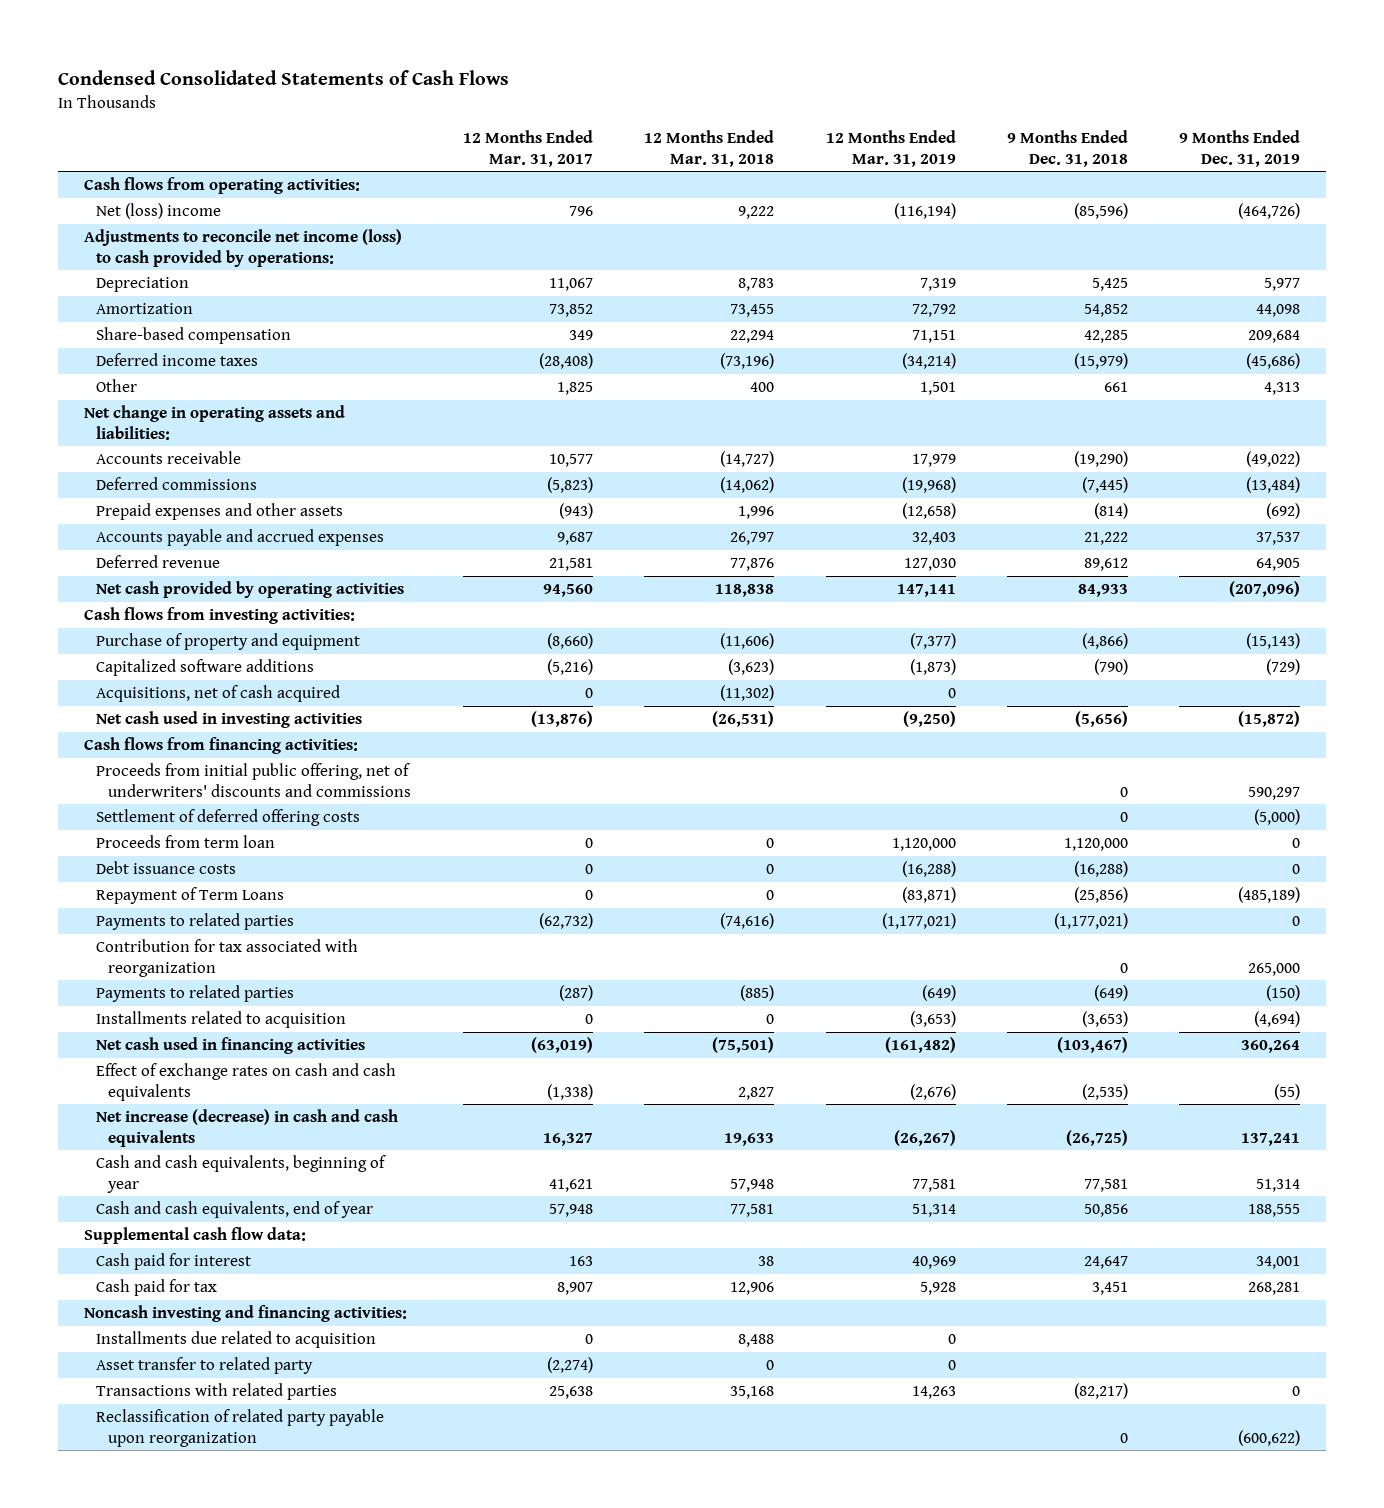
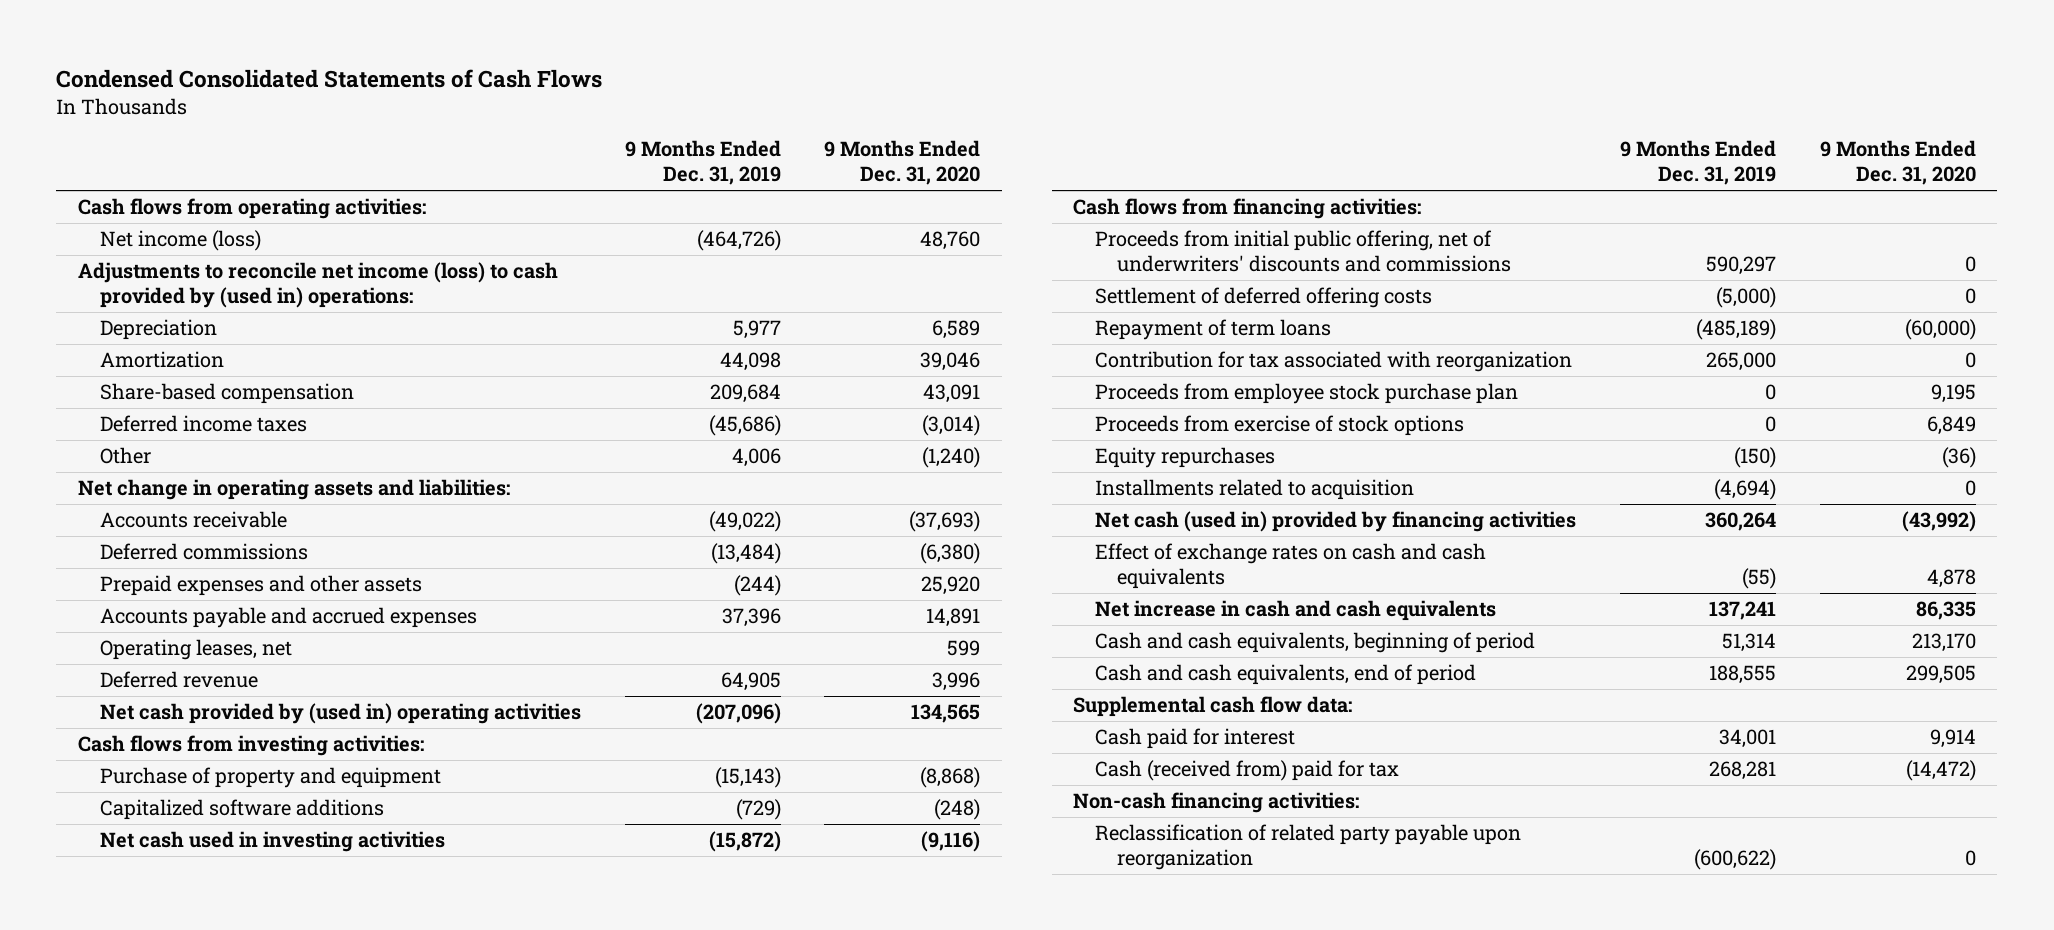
[462,130,593,167] 12 Months Ended Mar. 31, 2017 -> none
[644,130,775,167] 12 Months Ended Mar. 31, 2018 -> none
[825,130,956,167] 12 Months Ended Mar. 31, 2019 -> none
[1006,130,1128,167] 9 Months Ended Dec. 31, 2018 -> none
none -> [824,140,981,186] 9 Months Ended Dec. 31, 2020
[95,203,221,220] Net (loss) income -> [100,230,262,252] Net income (loss)
[83,229,402,267] Adjustments to reconcile net income (loss) to cash provided by operations: -> [78,262,559,308] Adjustments to reconcile net income (loss) to cash provided by (used in) operations:
[1264,382,1301,396] 4,313 -> [731,448,781,468] 4,006
[1266,503,1301,520] (692) -> [733,575,781,597] (244)
[1256,532,1301,546] 37,537 -> [721,608,781,628] 37,396
none -> [100,639,293,661] Operating leases, net
[95,581,404,599] Net cash provided by operating activities -> [100,703,582,725] Net cash provided by (used in) operating activities
[95,685,340,703] Acquisitions, net of cash acquired -> none
[95,835,275,849] Proceeds from term loan -> none
[95,861,236,875] Debt issuance costs -> none
[95,913,294,931] Payments to related parties -> none
[95,887,284,905] Repayment of Term Loans -> [1095,319,1332,341] Repayment of term loans
none -> [1095,383,1519,405] Proceeds from employee stock purchase plan
none -> [1095,415,1465,437] Proceeds from exercise of stock options
[95,985,294,1003] Payments to related parties -> [1095,447,1276,469] Equity repurchases
[95,1037,365,1055] Net cash used in financing activities -> [1095,511,1577,533] Net cash (used in) provided by financing activities
[95,1109,398,1147] Net increase (decrease) in cash and cash equivalents -> [1095,600,1497,622] Net increase in cash and cash equivalents
[95,1155,386,1193] Cash and cash equivalents, beginning of year -> [1095,632,1536,654] Cash and cash equivalents, beginning of period
[95,1201,373,1219] Cash and cash equivalents, end of year -> [1095,664,1477,686] Cash and cash equivalents, end of period
[95,1331,376,1349] Installments due related to acquisition -> none
[95,1357,313,1375] Asset transfer to related party -> none
[95,1383,337,1401] Transactions with related parties -> none
[95,1279,217,1297] Cash paid for tax -> [1095,760,1400,782] Cash (received from) paid for tax
[83,1305,407,1323] Noncash investing and financing activities: -> [1073,792,1360,814] Non-cash financing activities:

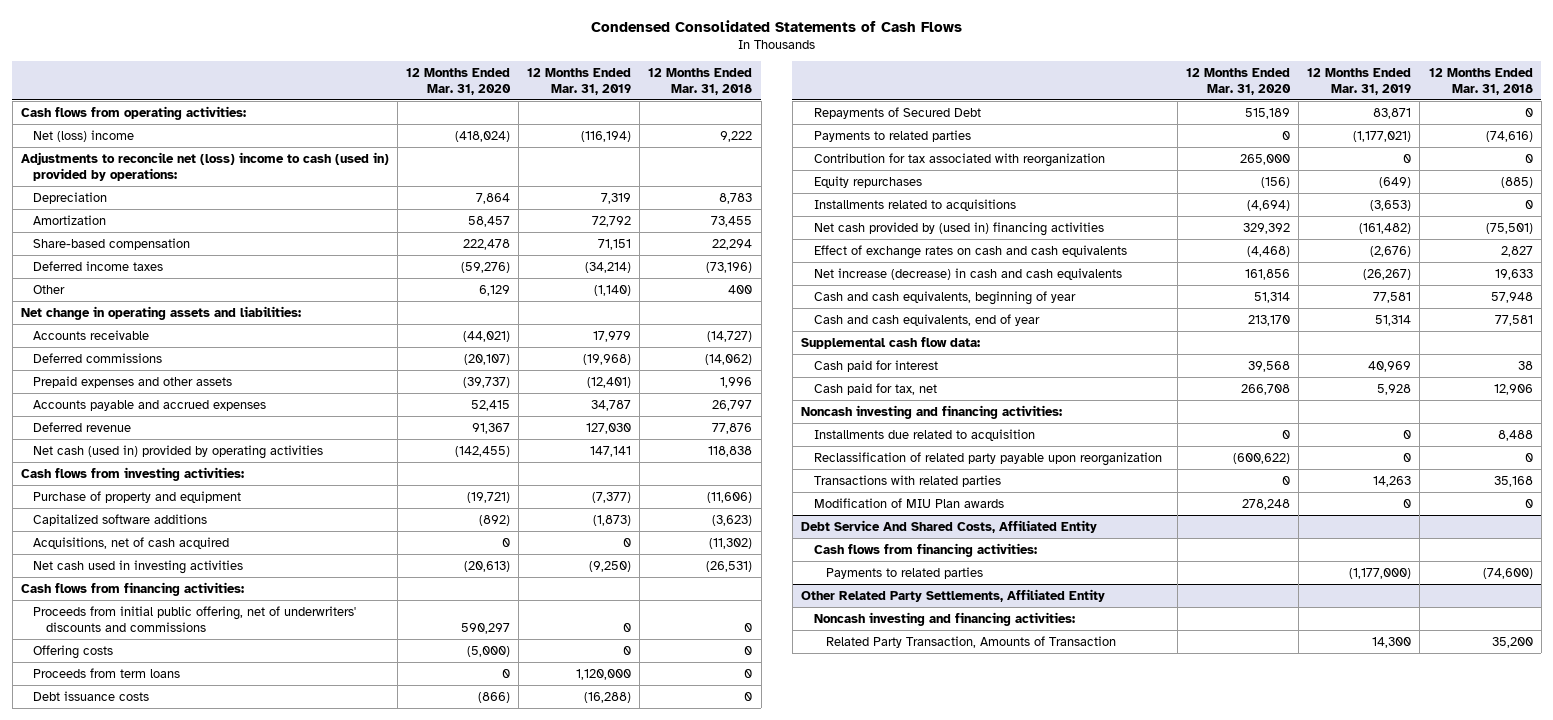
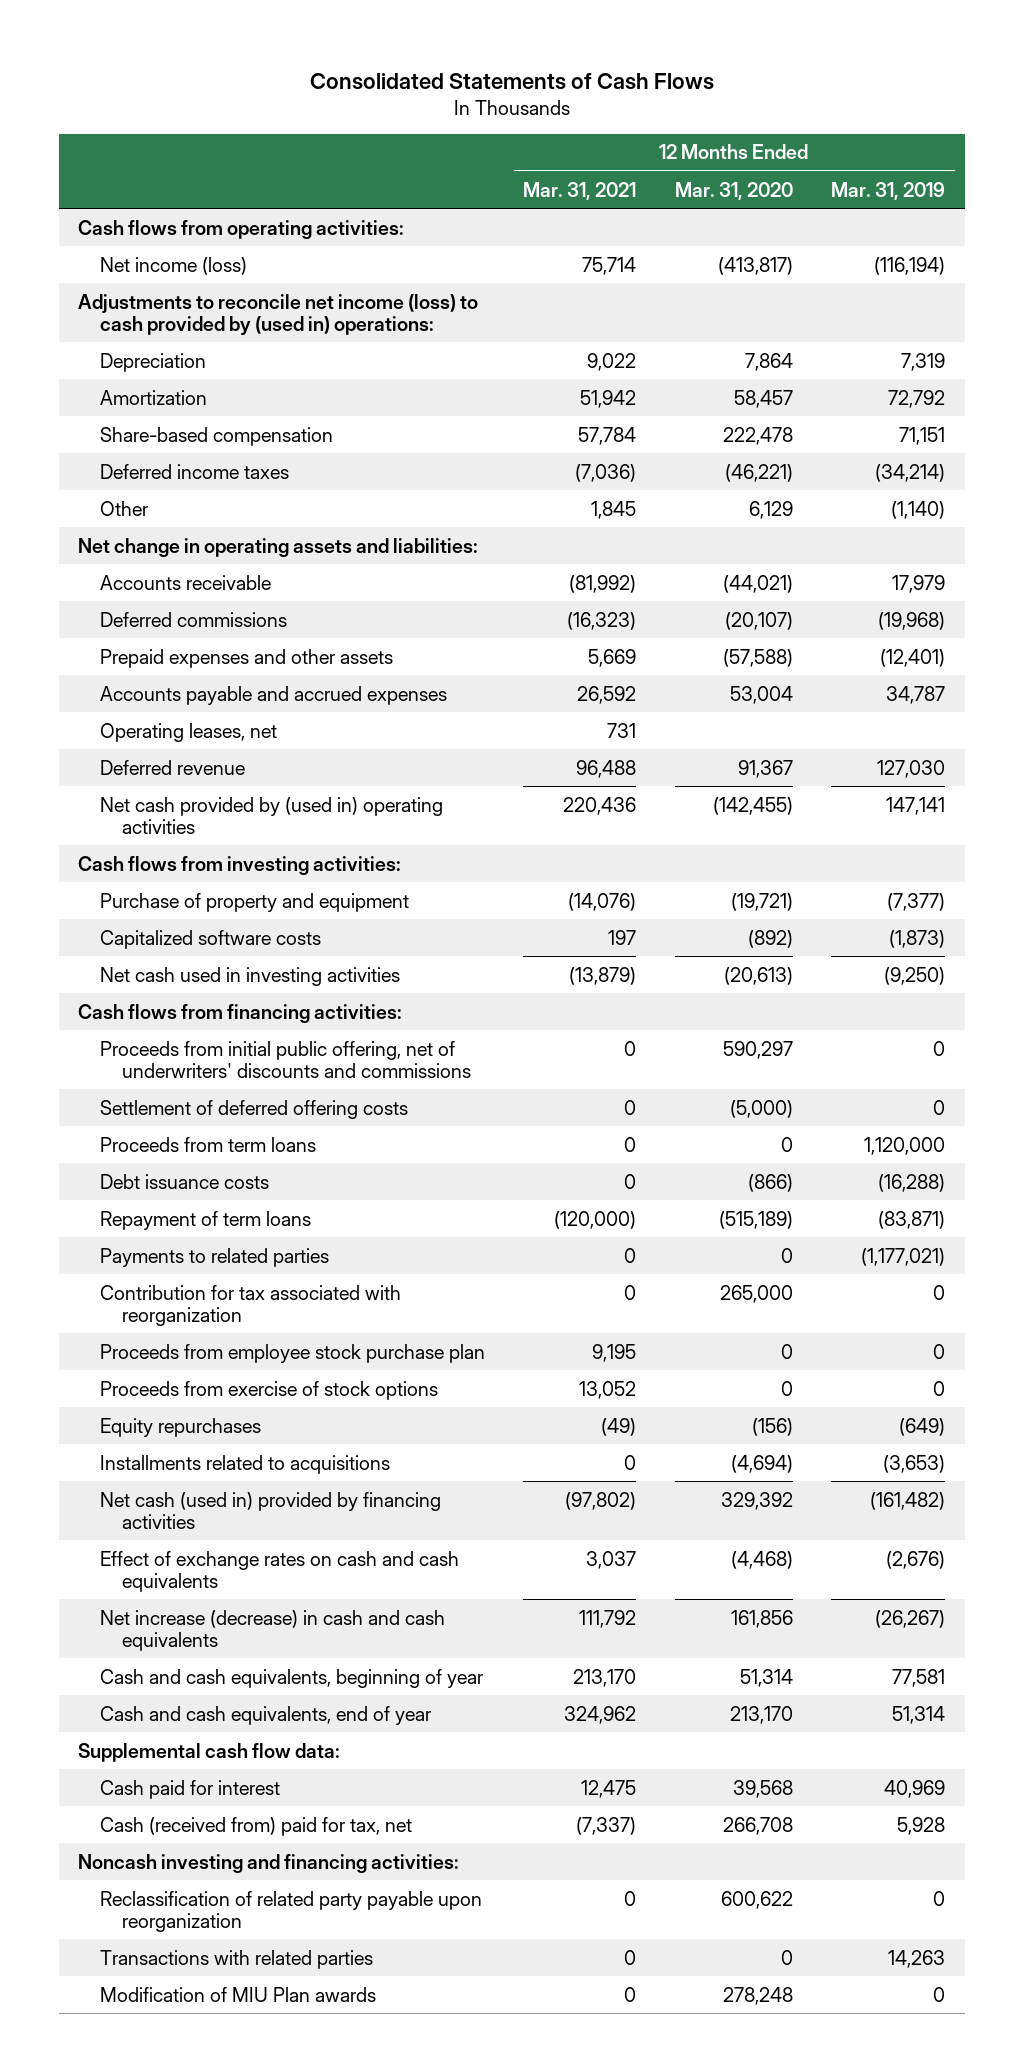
[590,19,962,32] Condensed Consolidated Statements of Cash Flows -> [309,72,714,90] Consolidated Statements of Cash Flows
[648,67,753,95] 12 Months Ended Mar. 31, 2018 -> none
none -> [523,181,637,200] Mar. 31, 2021
[33,129,135,142] Net (loss) income -> [99,256,247,275] Net income (loss)
[455,130,511,142] (418,024) -> [717,256,793,275] (413,817)
[20,151,389,181] Adjustments to reconcile net (loss) income to cash (used in) provided by operations: -> [77,293,478,335] Adjustments to reconcile net income (loss) to cash provided by (used in) operations:
[461,261,511,273] (59,276) -> [724,463,793,482] (46,221)
[463,376,511,388] (39,737) -> [722,648,793,667] (57,588)
[471,399,511,411] 52,415 -> [729,685,793,704] 53,004
none -> [99,722,277,742] Operating leases, net
[33,444,324,459] Net cash (used in) provided by operating activities -> [99,796,443,834] Net cash provided by (used in) operating activities
[33,536,230,549] Acquisitions, net of cash acquired -> none
[33,513,208,526] Capitalized software additions -> [99,929,321,949] Capitalized software costs
[33,644,114,659] Offering costs -> [99,1099,408,1119] Settlement of deferred offering costs
[813,106,981,119] Repayments of Secured Debt -> [99,1210,311,1230] Repayment of term loans
[1245,107,1291,119] 515,189 -> [718,1210,793,1229] (515,189)
[1373,107,1412,119] 83,871 -> [878,1210,946,1229] (83,871)
none -> [99,1343,485,1363] Proceeds from employee stock purchase plan
none -> [99,1380,438,1400] Proceeds from exercise of stock options
[813,221,1104,236] Net cash provided by (used in) financing activities -> [99,1491,441,1529] Net cash (used in) provided by financing activities
[813,382,937,395] Cash paid for tax, net -> [99,1816,412,1836] Cash (received from) paid for tax, net
[813,428,1035,441] Installments due related to acquisition -> none
[1233,452,1291,464] (600,622) -> [720,1890,793,1909] 600,622
[800,519,1097,533] Debt Service And Shared Costs, Affiliated Entity -> none
[813,542,1037,557] Cash flows from financing activities: -> none
[826,566,984,579] Payments to related parties -> none
[800,588,1105,602] Other Related Party Settlements, Affiliated Entity -> none
[813,611,1075,626] Noncash investing and financing activities: -> none
[826,635,1117,648] Related Party Transaction, Amounts of Transaction -> none

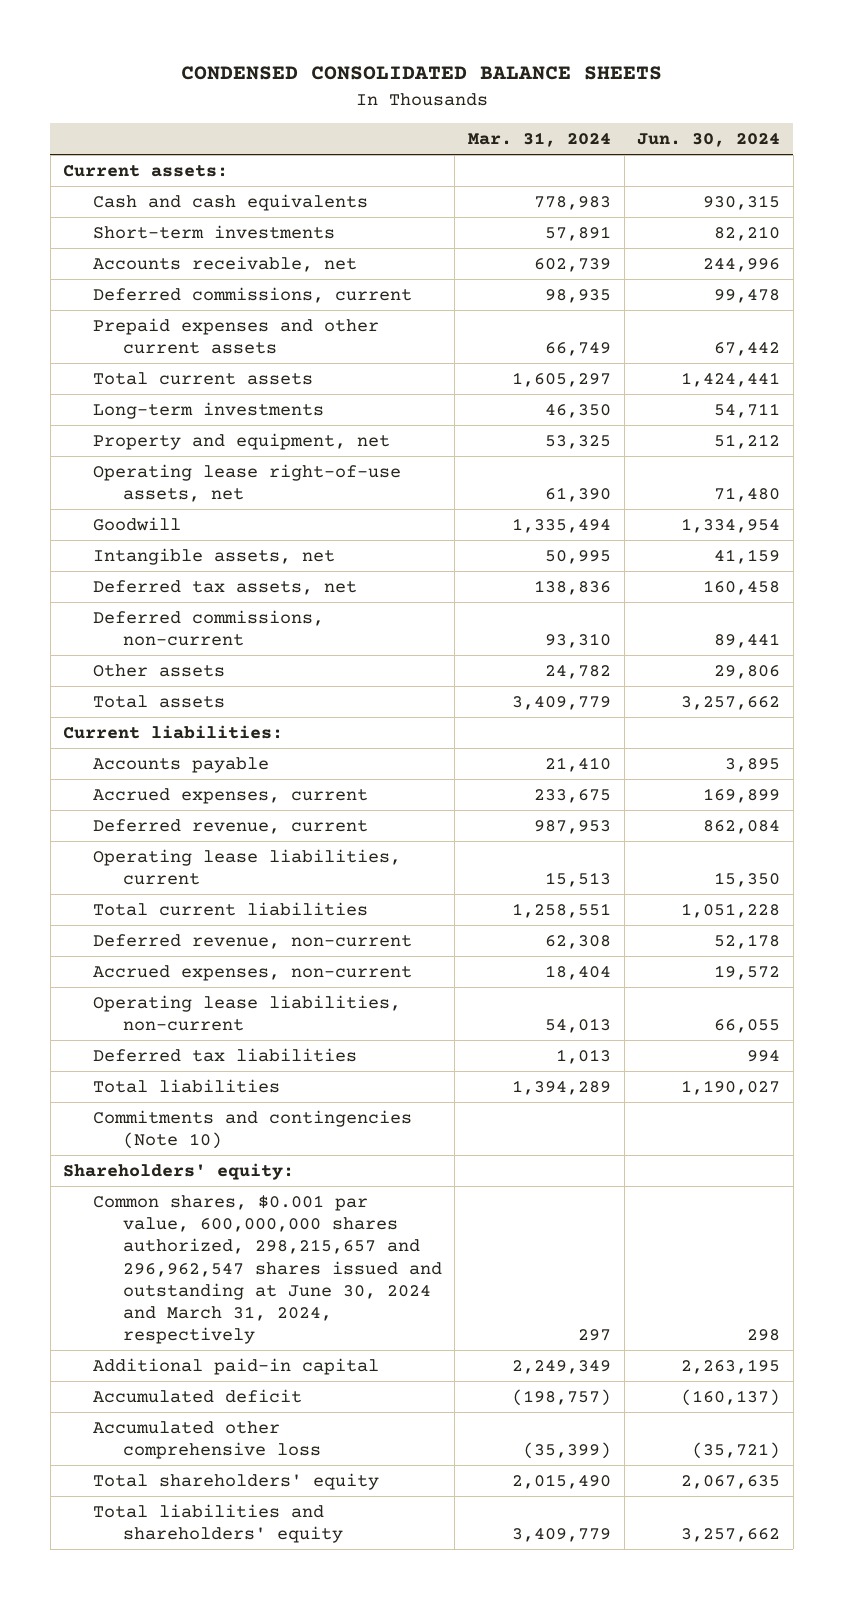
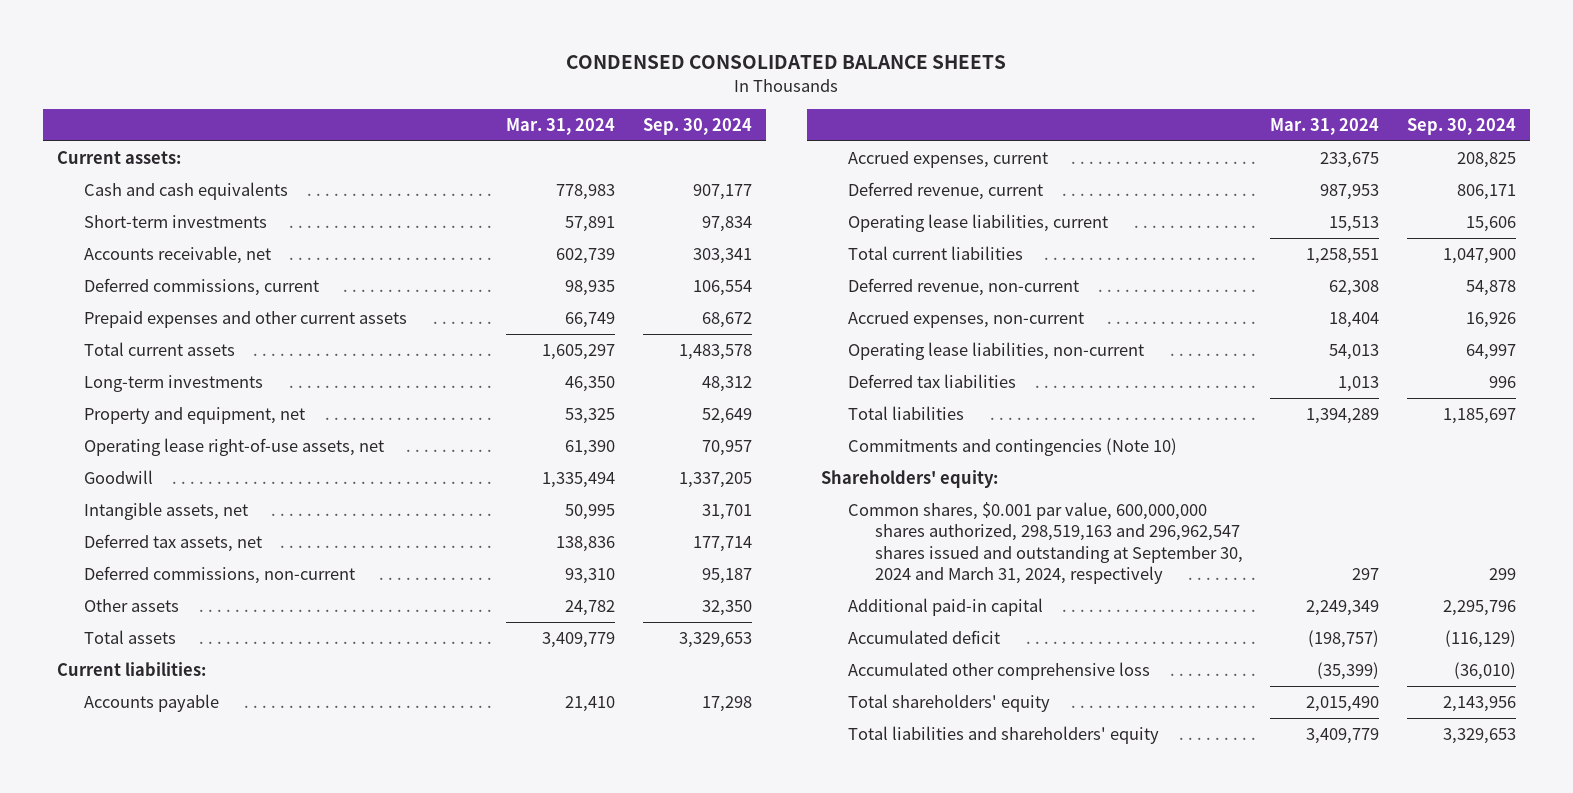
[637,133,781,148] Jun. 30, 2024 -> none
none -> [642,117,752,135] Sep. 30, 2024
[93,1194,442,1345] Common shares, $0.001 par value, 600,000,000 shares authorized, 298,215,657 and 296,962,547 shares issued and outstanding at June 30, 2024 and March 31, 2024, respectively -> [847,502,1243,584] Common shares, $0.001 par value, 600,000,000 shares authorized, 298,519,163 and 296,962,547 shares issued and outstanding at September 30, 2024 and March 31, 2024, respectively

